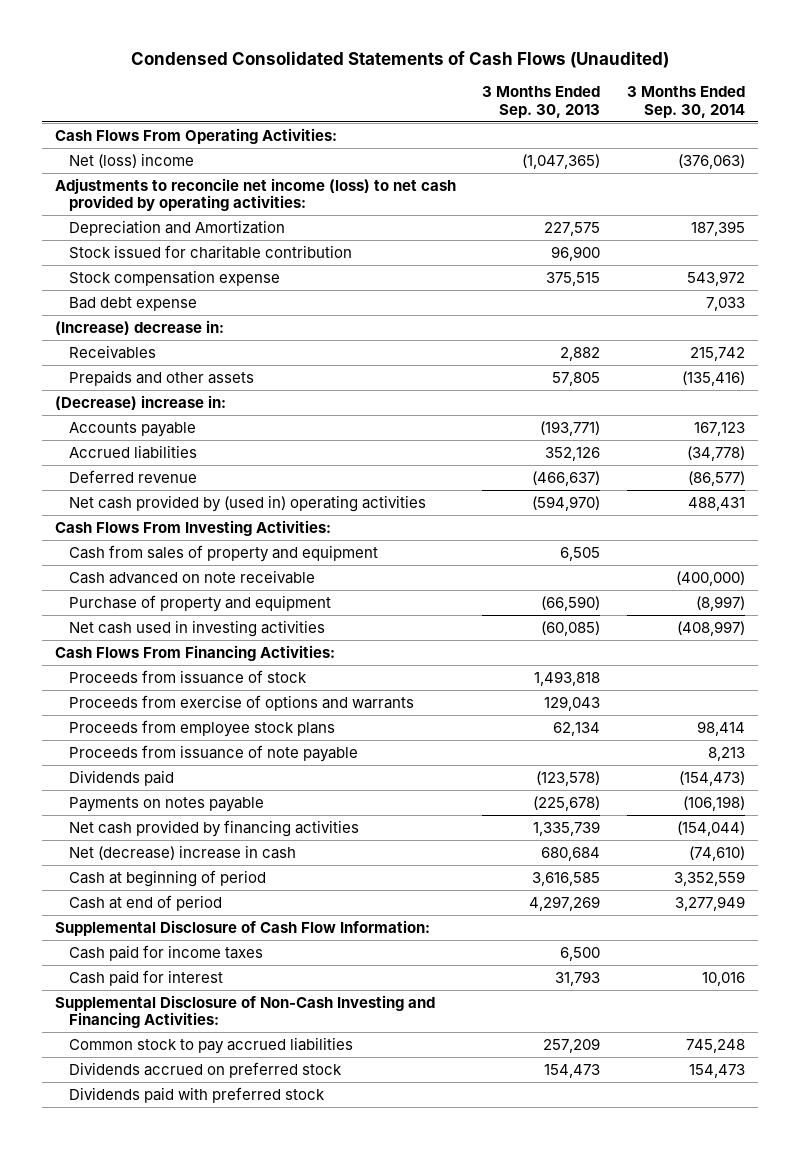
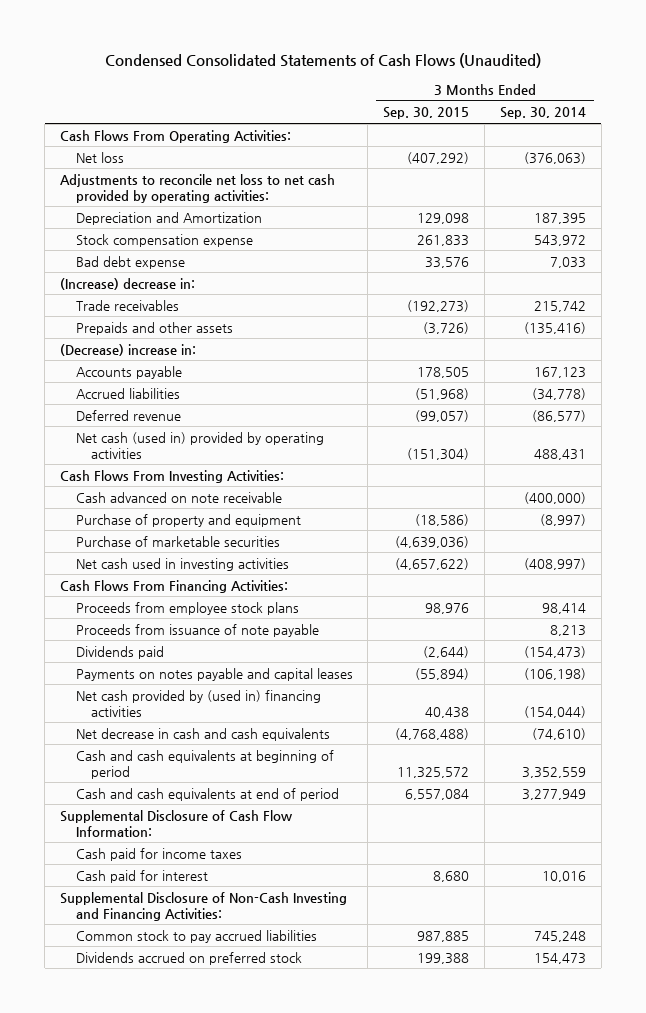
[482,86,601,118] 3 Months Ended Sep. 30, 2013 -> none
none -> [383,107,470,120] Sep. 30, 2015
[68,152,194,168] Net (loss) income -> [75,151,124,163] Net loss
[54,177,456,212] Adjustments to reconcile net income (loss) to net cash provided by operating activities: -> [60,173,336,203] Adjustments to reconcile net loss to net cash provided by operating activities:
[68,244,352,259] Stock issued for charitable contribution -> none
[68,344,156,359] Receivables -> [75,299,179,311] Trade receivables
[68,494,426,512] Net cash provided by (used in) operating activities -> [75,431,324,459] Net cash (used in) provided by operating activities
[68,544,378,562] Cash from sales of property and equipment -> none
none -> [75,535,280,547] Purchase of marketable securities
[68,669,307,684] Proceeds from issuance of stock -> none
[68,694,414,711] Proceeds from exercise of options and warrants -> none
[68,796,264,812] Payments on notes payable -> [75,667,353,681] Payments on notes payable and capital leases
[68,819,359,837] Net cash provided by financing activities -> [75,689,321,717] Net cash provided by (used in) financing activities
[68,844,296,860] Net (decrease) increase in cash -> [75,727,330,741] Net decrease in cash and cash equivalents
[68,869,266,887] Cash at beginning of period -> [75,749,334,779] Cash and cash equivalents at beginning of period
[68,894,222,911] Cash at end of period -> [75,787,339,801] Cash and cash equivalents at end of period
[68,1086,325,1103] Dividends paid with preferred stock -> none

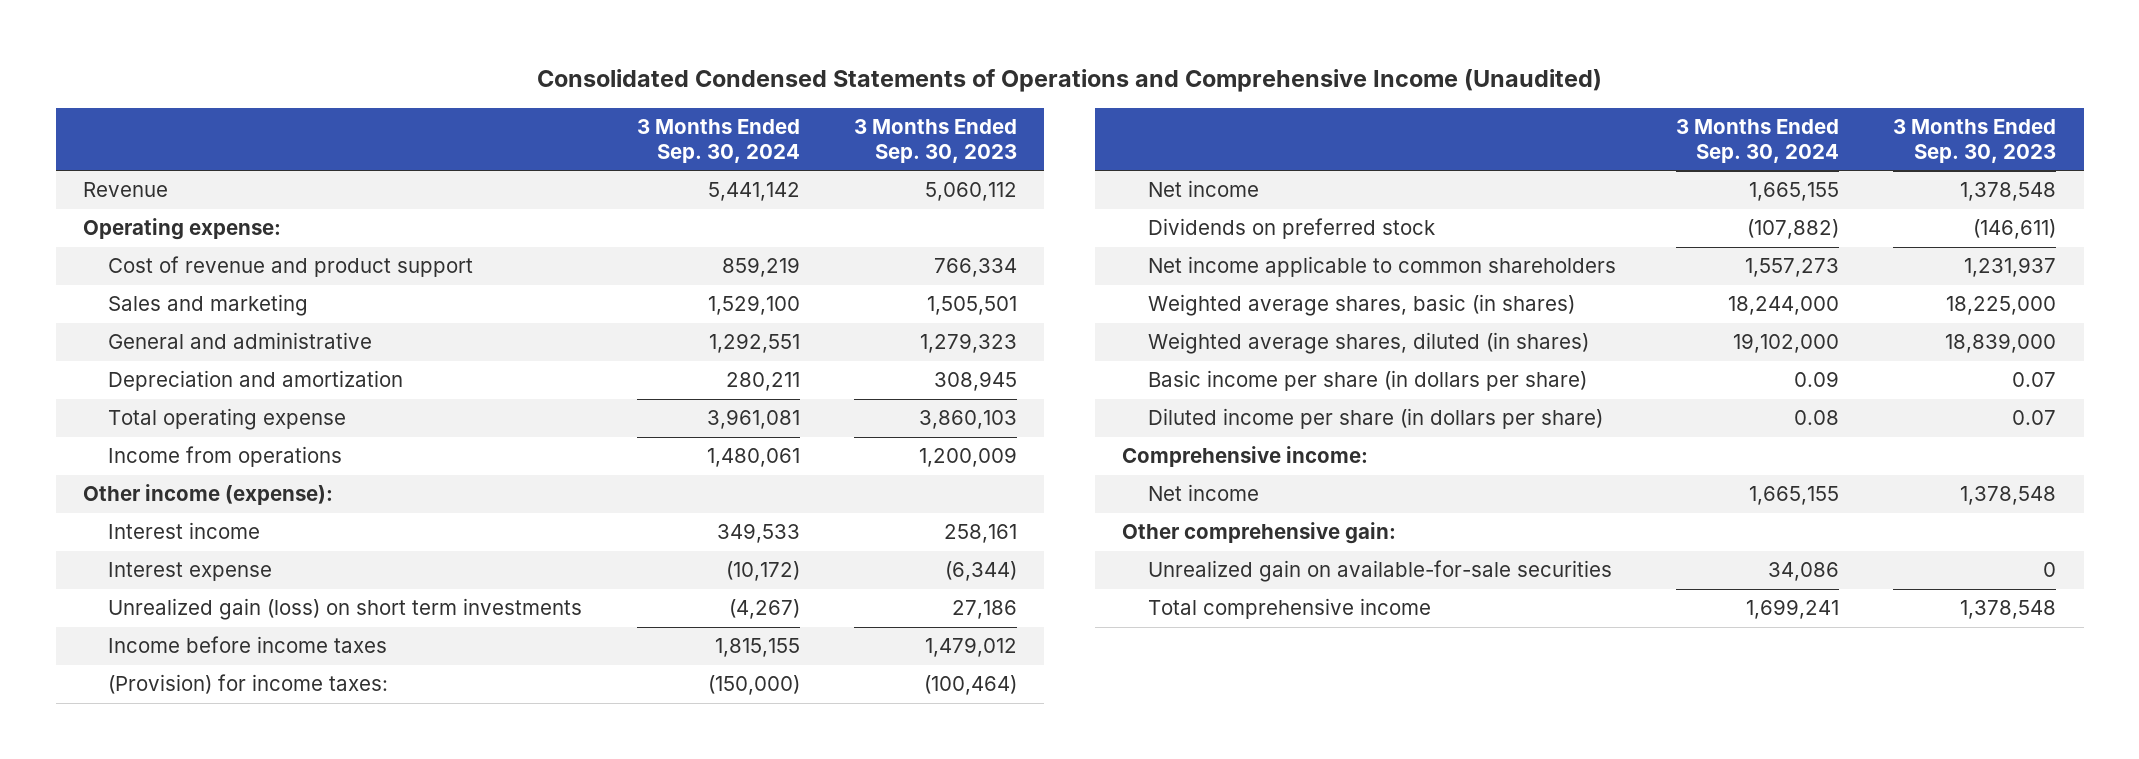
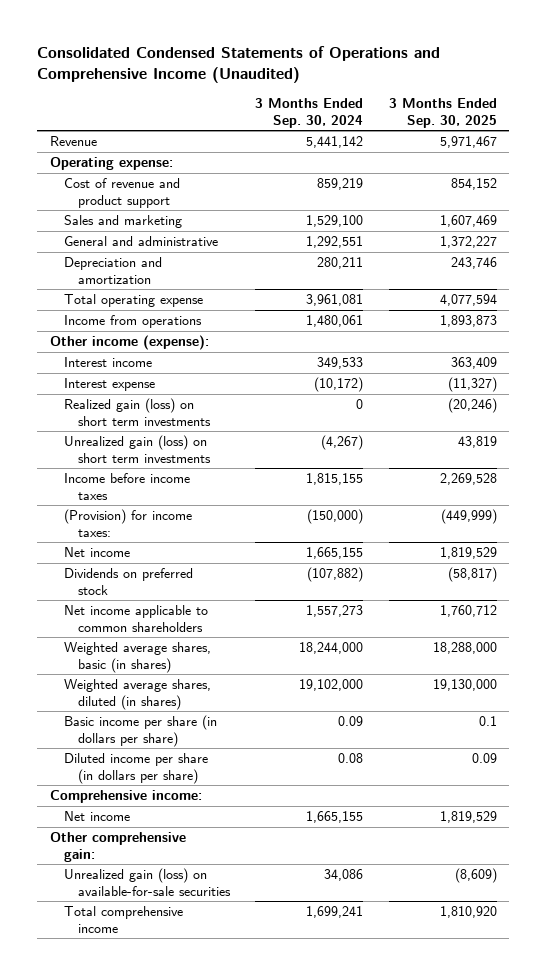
[854,118,1018,163] 3 Months Ended Sep. 30, 2023 -> none
none -> [388,98,497,128] 3 Months Ended Sep. 30, 2025
none -> [63,398,211,426] Realized gain (loss) on short term investments
[1147,560,1612,583] Unrealized gain on available-for-sale securities -> [63,868,231,896] Unrealized gain (loss) on available-for-sale securities

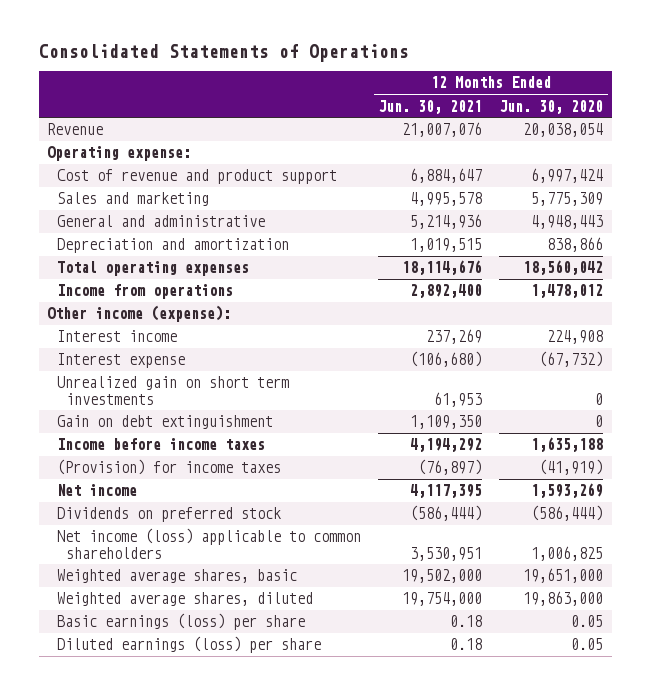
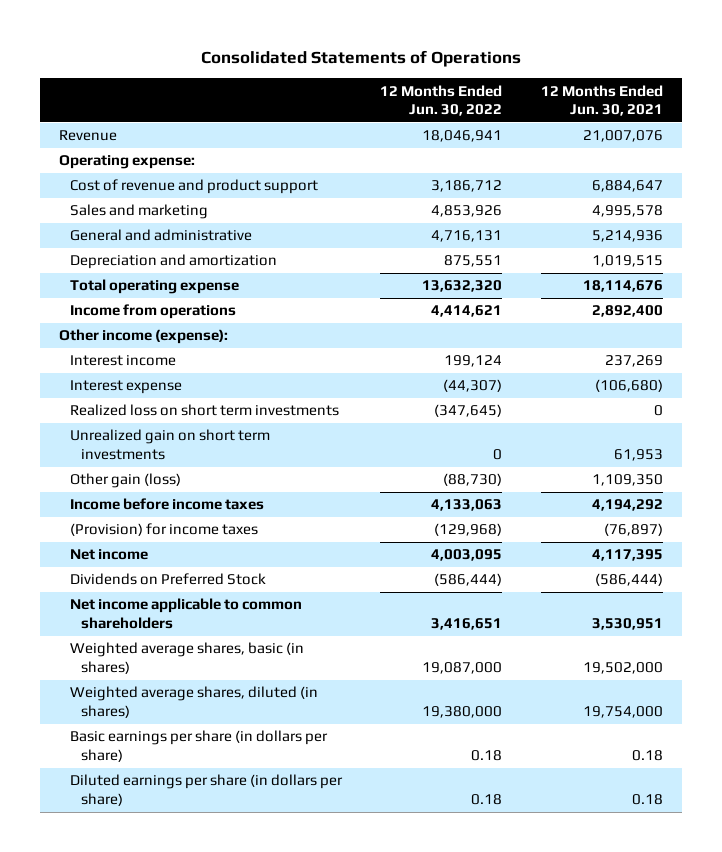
[499,99,604,114] Jun. 30, 2020 -> none
none -> [380,84,503,117] 12 Months Ended Jun. 30, 2022
[56,261,249,277] Total operating expenses -> [69,279,239,295] Total operating expense
none -> [69,404,339,417] Realized loss on short term investments
[56,415,273,430] Gain on debt extinguishment -> [69,473,181,489] Other gain (loss)
[56,507,281,523] Dividends on preferred stock -> [69,573,266,586] Dividends on Preferred Stock
[56,528,361,559] Net income (loss) applicable to common shareholders -> [69,598,302,629] Net income applicable to common shareholders
[56,569,297,584] Weighted average shares, basic -> [69,642,304,674] Weighted average shares, basic (in shares)
[56,592,313,607] Weighted average shares, diluted -> [69,686,318,718] Weighted average shares, diluted (in shares)
[56,613,305,631] Basic earnings (loss) per share -> [69,730,328,762] Basic earnings per share (in dollars per share)
[56,636,321,654] Diluted earnings (loss) per share -> [69,774,343,806] Diluted earnings per share (in dollars per share)

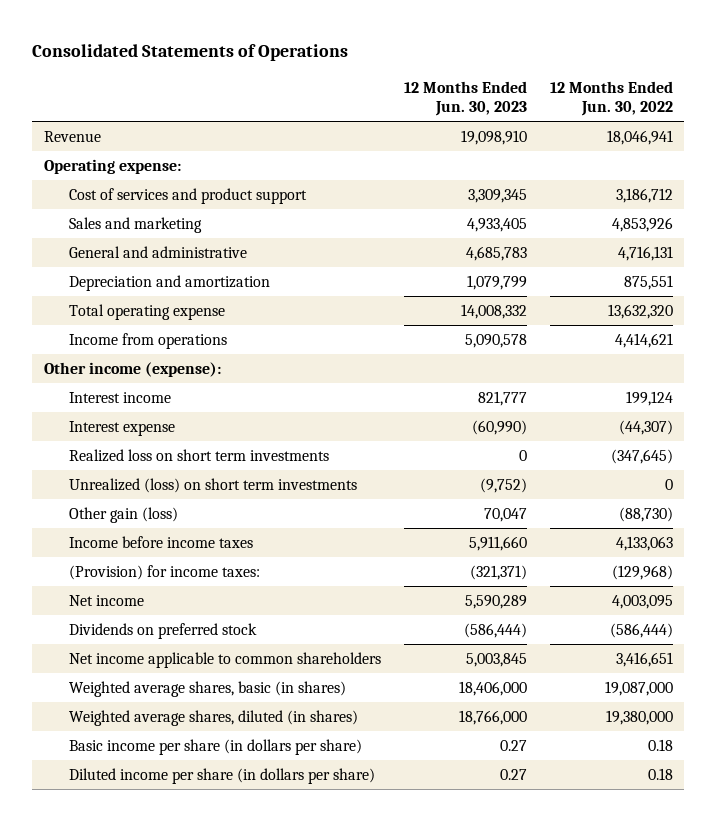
[541,84,664,117] 12 Months Ended Jun. 30, 2021 -> none
none -> [403,80,527,117] 12 Months Ended Jun. 30, 2023
[69,179,318,195] Cost of revenue and product support -> [68,187,307,204] Cost of services and product support
[69,429,270,460] Unrealized gain on short term investments -> [68,477,357,493] Unrealized (loss) on short term investments
[69,523,258,537] (Provision) for income taxes -> [68,564,260,580] (Provision) for income taxes:
[69,573,266,586] Dividends on Preferred Stock -> [68,622,257,639] Dividends on preferred stock
[69,730,328,762] Basic earnings per share (in dollars per share) -> [68,738,362,755] Basic income per share (in dollars per share)
[69,774,343,806] Diluted earnings per share (in dollars per share) -> [68,767,375,784] Diluted income per share (in dollars per share)

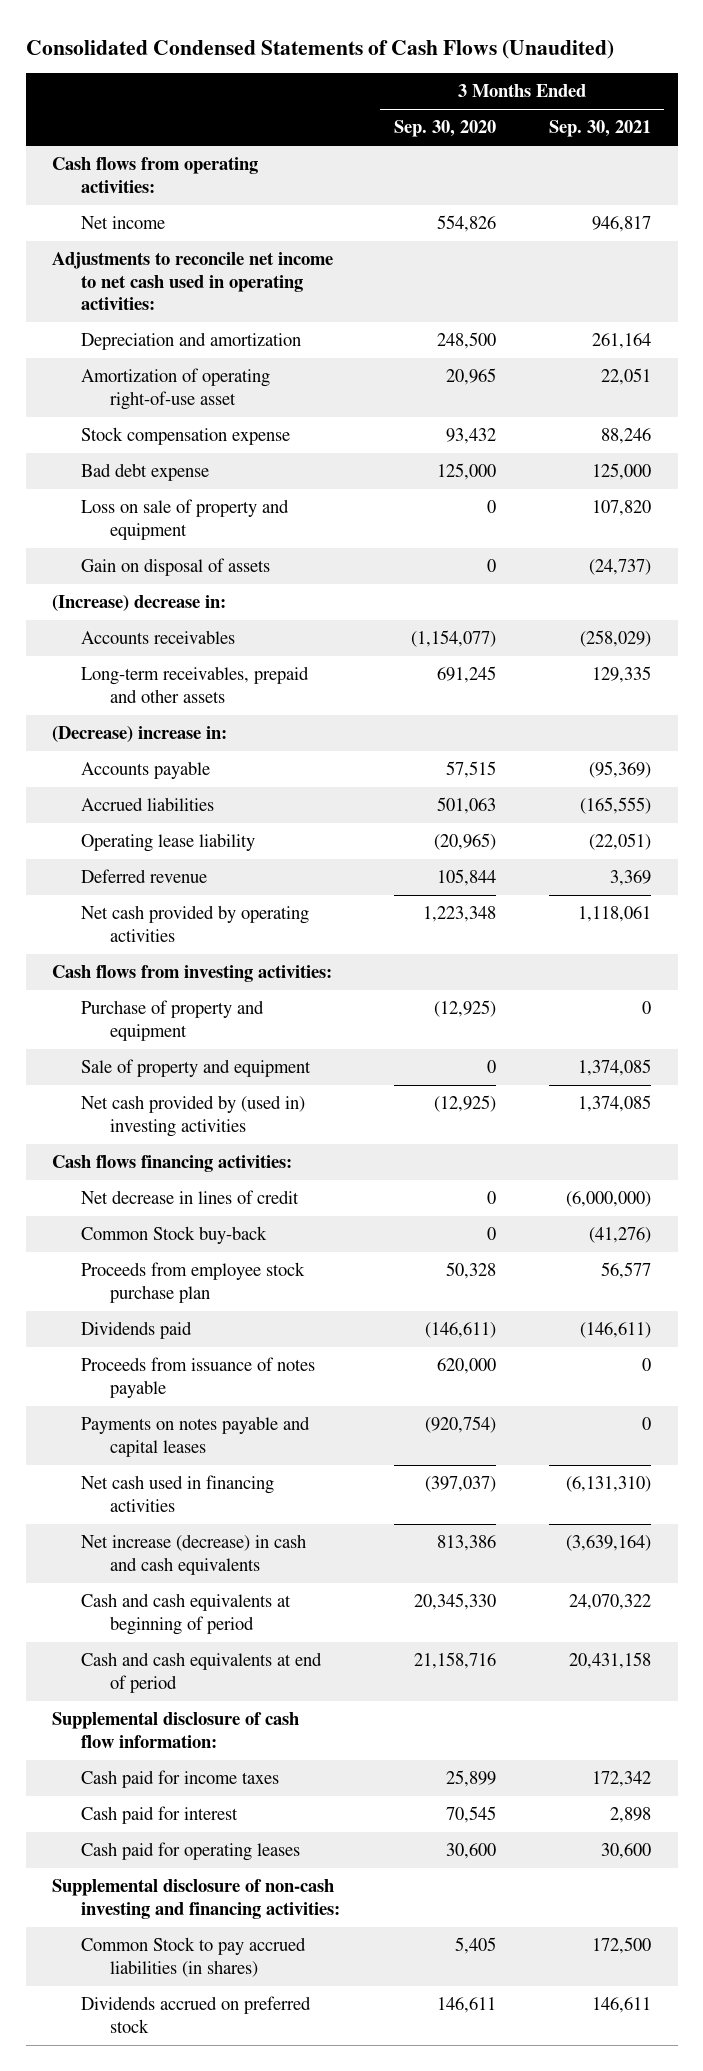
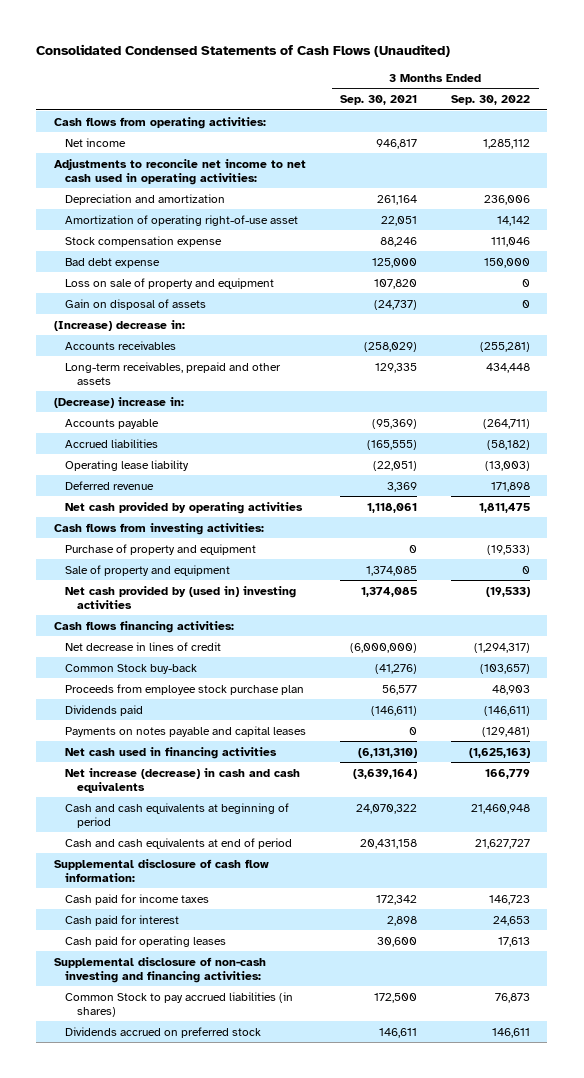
[393,120,496,138] Sep. 30, 2020 -> none
none -> [451,94,531,105] Sep. 30, 2022
[81,1357,316,1398] Proceeds from issuance of notes payable -> none

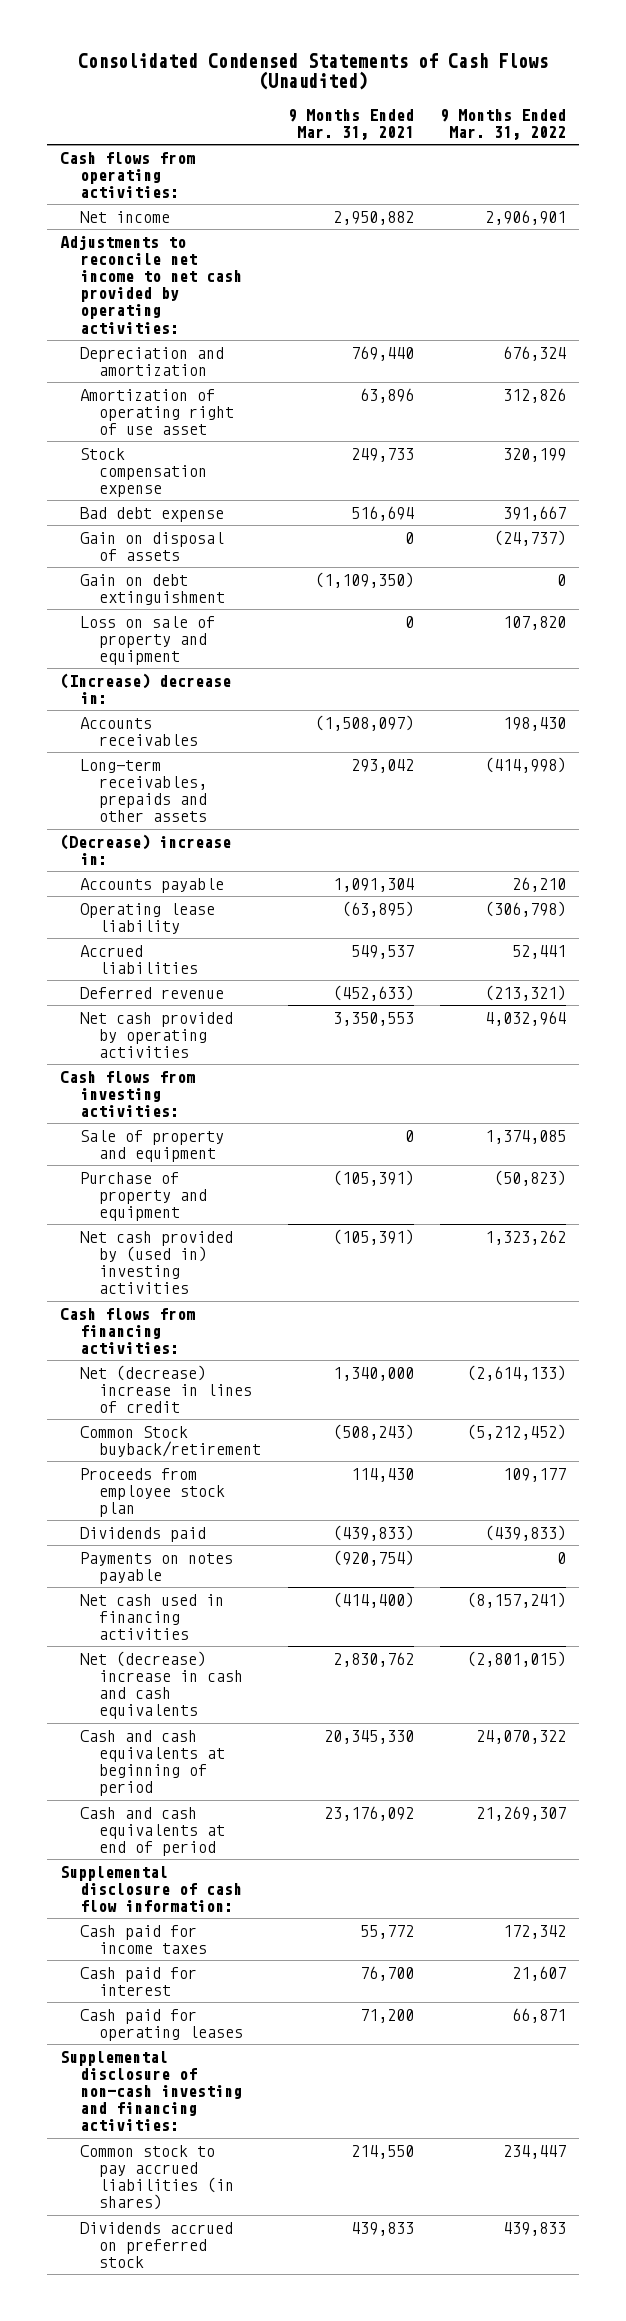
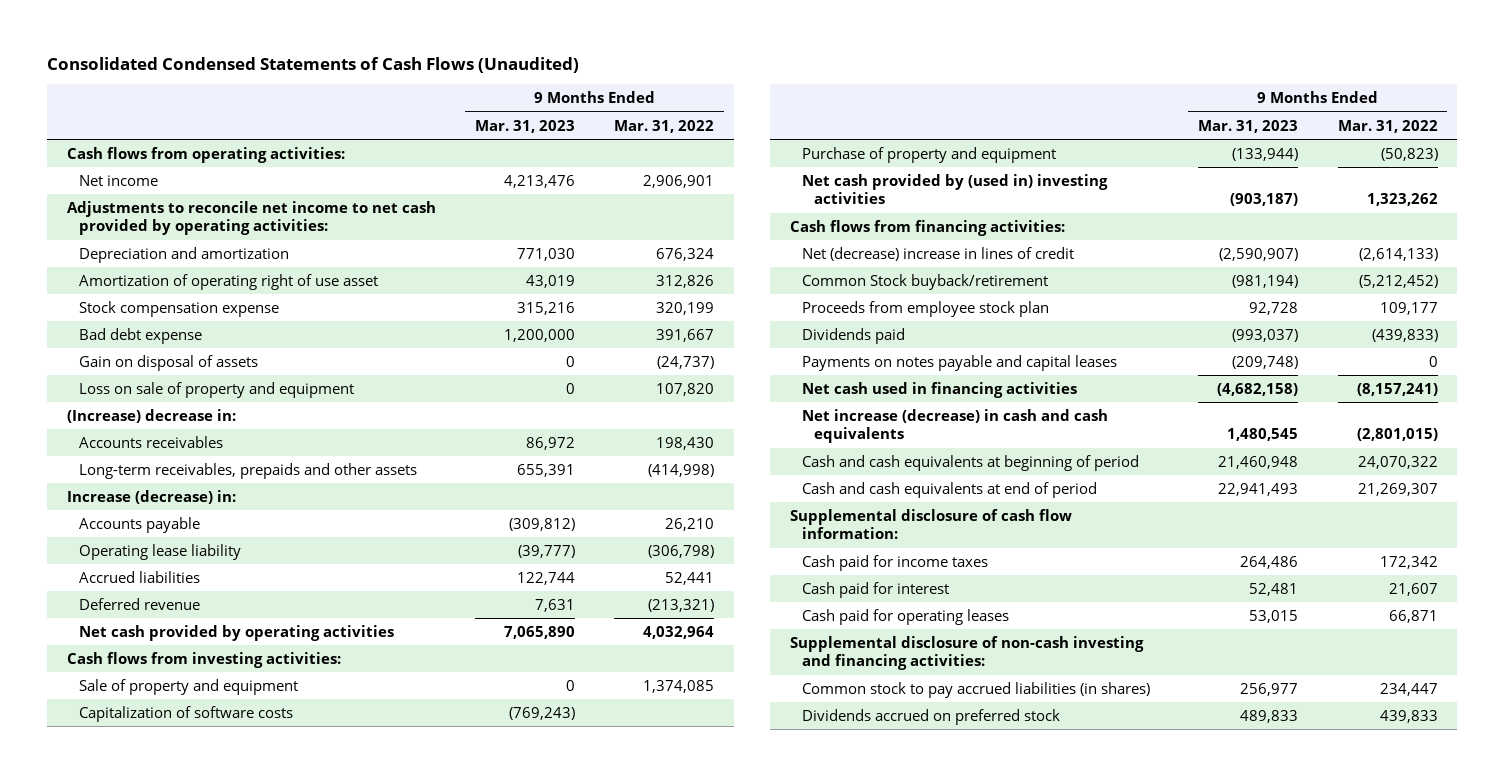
[287,108,414,140] 9 Months Ended Mar. 31, 2021 -> none
none -> [475,119,576,133] Mar. 31, 2023
[79,573,226,605] Gain on debt extinguishment -> none
[59,833,231,865] (Decrease) increase in: -> [66,489,236,504] Increase (decrease) in:
none -> [78,705,293,722] Capitalization of software costs
[79,1551,233,1584] Payments on notes payable -> [802,354,1118,371] Payments on notes payable and capital leases
[79,1650,244,1720] Net (decrease) increase in cash and cash equivalents -> [802,408,1109,444] Net increase (decrease) in cash and cash equivalents

